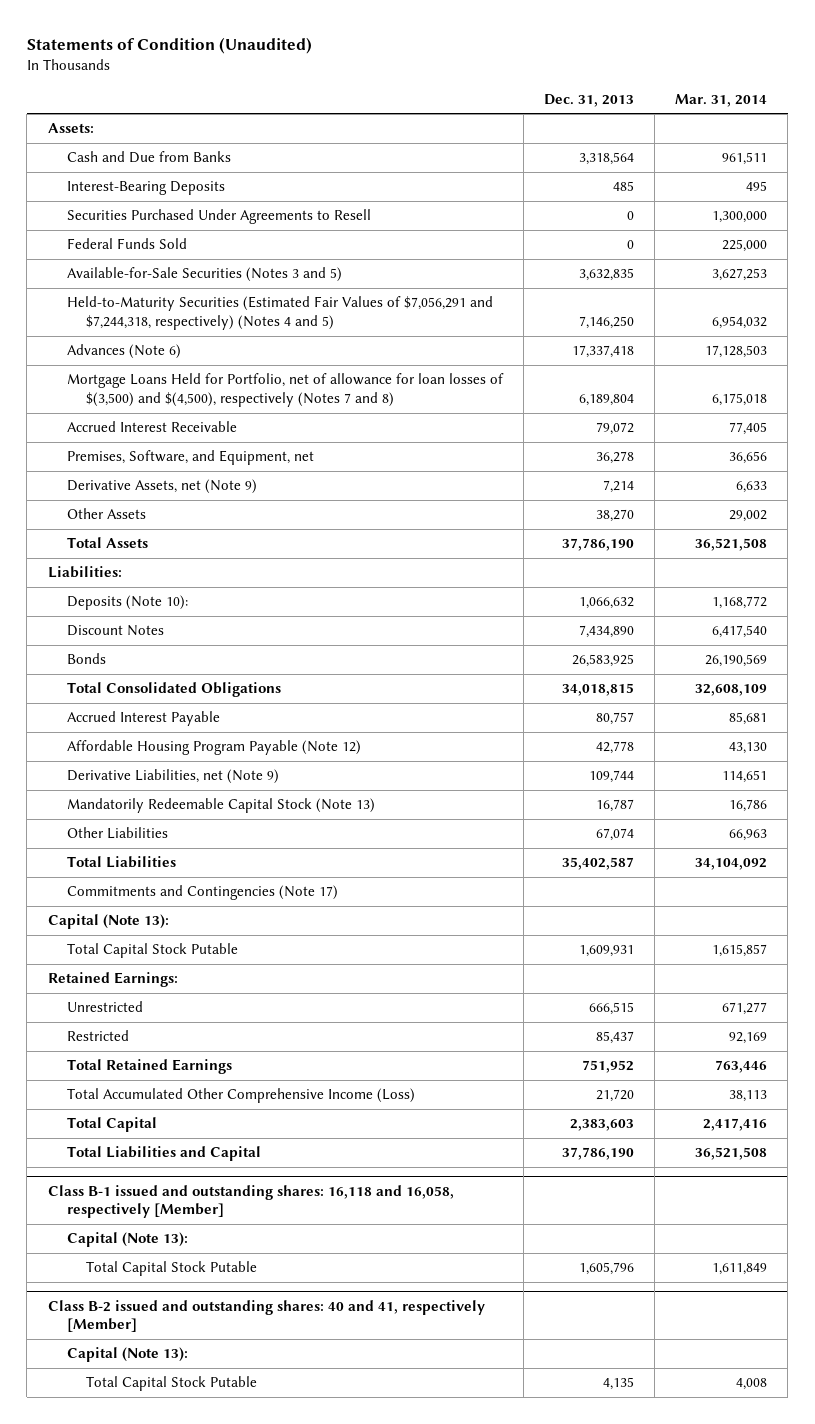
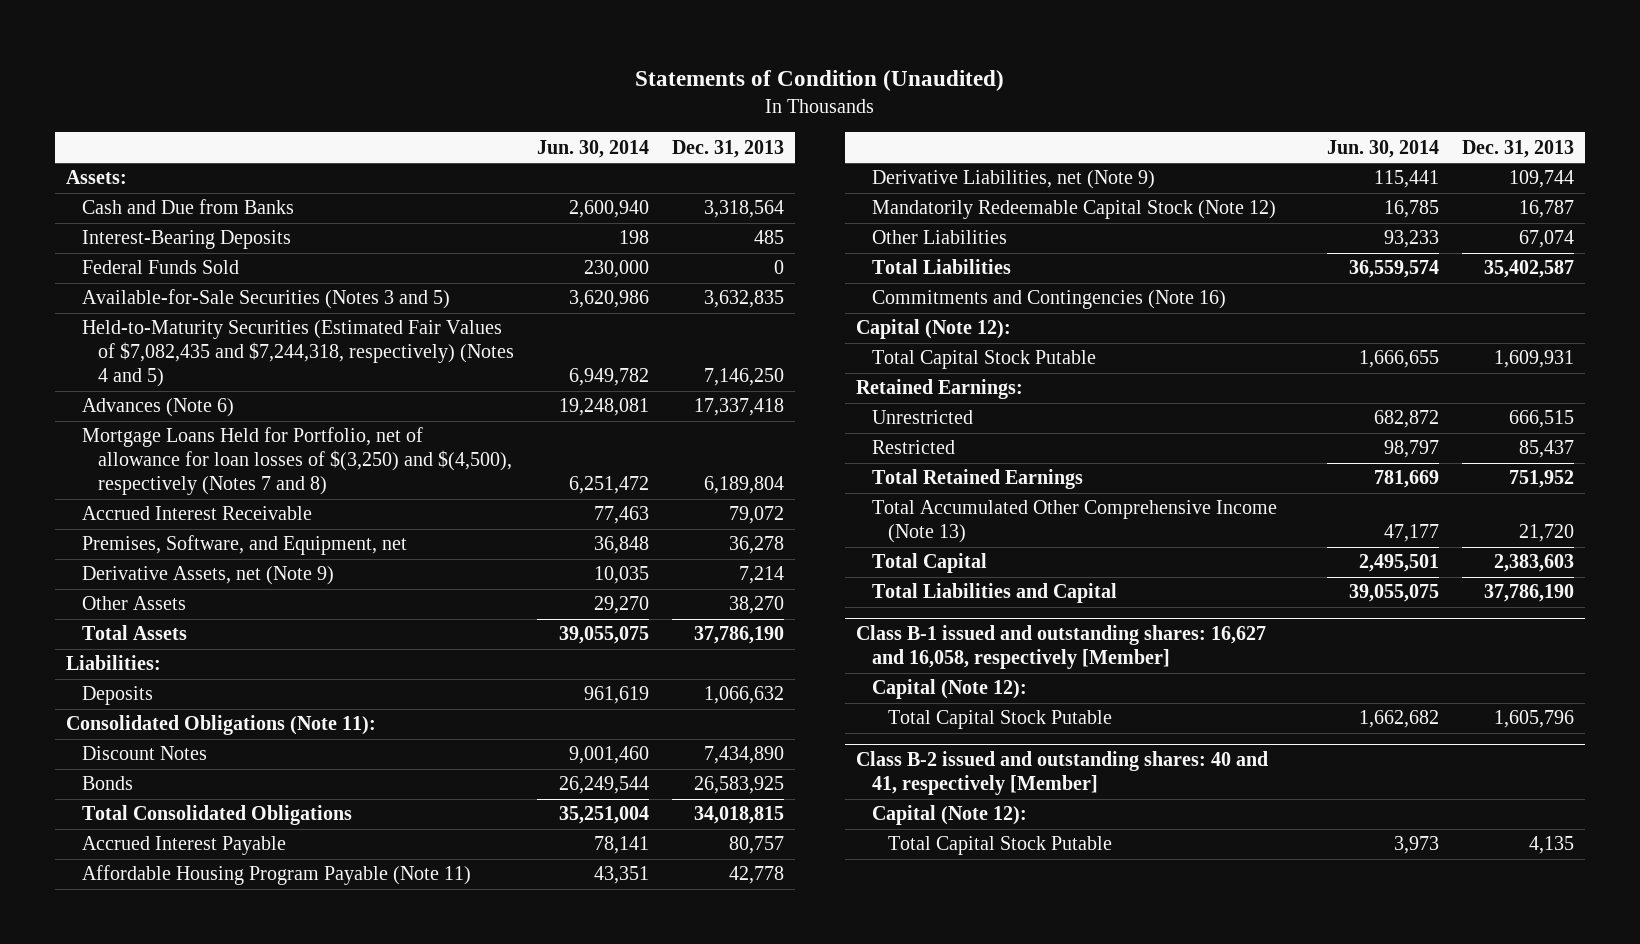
[675,93,768,107] Mar. 31, 2014 -> none
none -> [537,139,650,158] Jun. 30, 2014
[66,209,371,225] Securities Purchased Under Agreements to Resell -> none
[66,296,493,330] Held-to-Maturity Securities (Estimated Fair Values of $7,056,291 and $7,244,318, respectively) (Notes 4 and 5) -> [82,320,515,388] Held-to-Maturity Securities (Estimated Fair Values of $7,082,435 and $7,244,318, respectively) (Notes 4 and 5)
[66,373,504,407] Mortgage Loans Held for Portfolio, net of allowance for loan losses of $(3,500) and $(4,500), respectively (Notes 7 and 8) -> [82,427,513,496] Mortgage Loans Held for Portfolio, net of allowance for loan losses of $(3,250) and $(4,500), respectively (Notes 7 and 8)
[66,595,188,611] Deposits (Note 10): -> [82,686,154,706] Deposits
none -> [66,715,377,736] Consolidated Obligations (Note 11):
[66,740,361,756] Affordable Housing Program Payable (Note 12) -> [82,865,472,886] Affordable Housing Program Payable (Note 11)
[66,798,375,814] Mandatorily Redeemable Capital Stock (Note 13) -> [872,200,1277,220] Mandatorily Redeemable Capital Stock (Note 12)
[66,885,338,901] Commitments and Contingencies (Note 17) -> [872,290,1227,310] Commitments and Contingencies (Note 16)
[47,914,169,930] Capital (Note 13): -> [856,319,1012,340] Capital (Note 12):
[66,1088,415,1104] Total Accumulated Other Comprehensive Income (Loss) -> [872,500,1278,544] Total Accumulated Other Comprehensive Income (Note 13)
[47,1184,454,1219] Class B-1 issued and outstanding shares: 16,118 and 16,058, respectively [Member] -> [856,625,1267,670] Class B-1 issued and outstanding shares: 16,627 and 16,058, respectively [Member]
[66,1232,188,1248] Capital (Note 13): -> [872,679,1028,700] Capital (Note 12):
[66,1347,188,1363] Capital (Note 13): -> [872,805,1028,826] Capital (Note 12):

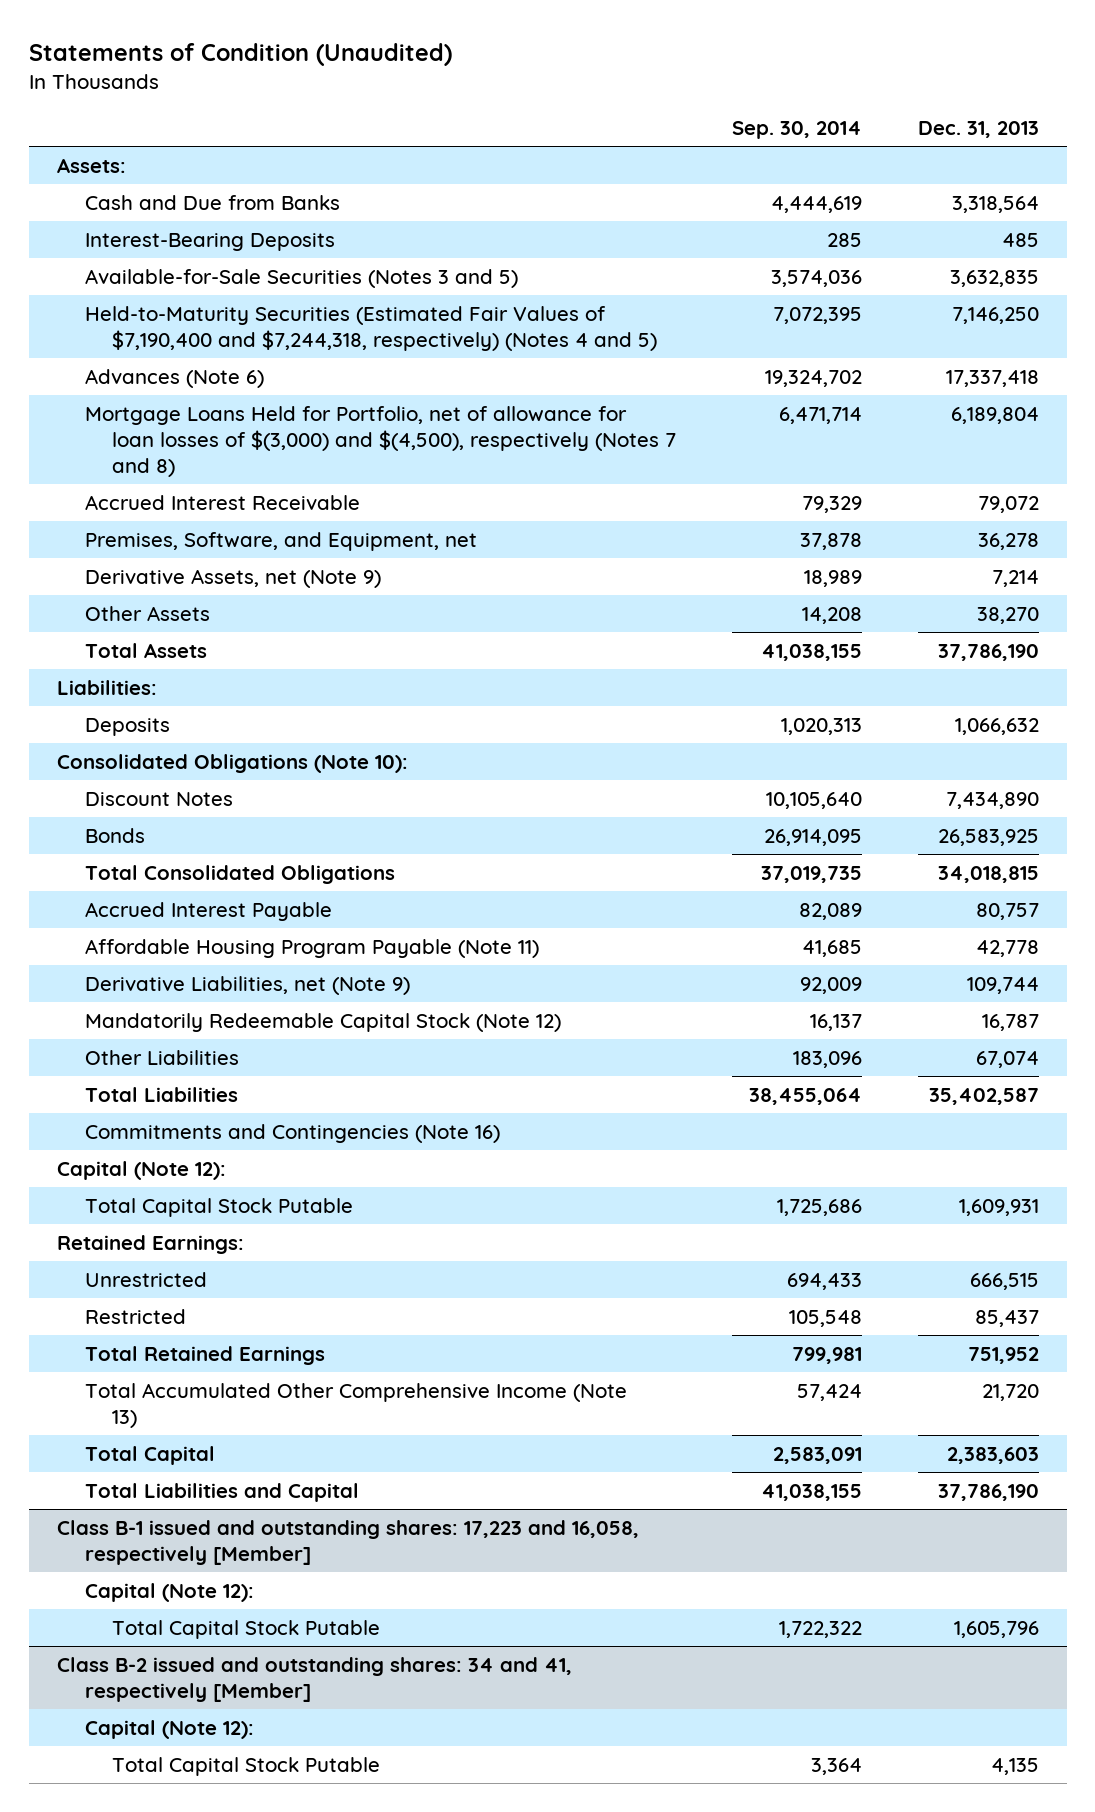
[537,139,650,158] Jun. 30, 2014 -> none
none -> [732,121,863,140] Sep. 30, 2014
[82,260,240,275] Federal Funds Sold -> none
[82,320,515,388] Held-to-Maturity Securities (Estimated Fair Values of $7,082,435 and $7,244,318, respectively) (Notes 4 and 5) -> [84,305,658,351] Held-to-Maturity Securities (Estimated Fair Values of $7,190,400 and $7,244,318, respectively) (Notes 4 and 5)
[82,427,513,496] Mortgage Loans Held for Portfolio, net of allowance for loan losses of $(3,250) and $(4,500), respectively (Notes 7 and 8) -> [84,405,677,477] Mortgage Loans Held for Portfolio, net of allowance for loan losses of $(3,000) and $(4,500), respectively (Notes 7 and 8)
[66,715,377,736] Consolidated Obligations (Note 11): -> [56,753,408,773] Consolidated Obligations (Note 10):
[856,625,1267,670] Class B-1 issued and outstanding shares: 16,627 and 16,058, respectively [Member] -> [56,1519,639,1565] Class B-1 issued and outstanding shares: 17,223 and 16,058, respectively [Member]
[856,751,1269,796] Class B-2 issued and outstanding shares: 40 and 41, respectively [Member] -> [56,1656,572,1702] Class B-2 issued and outstanding shares: 34 and 41, respectively [Member]

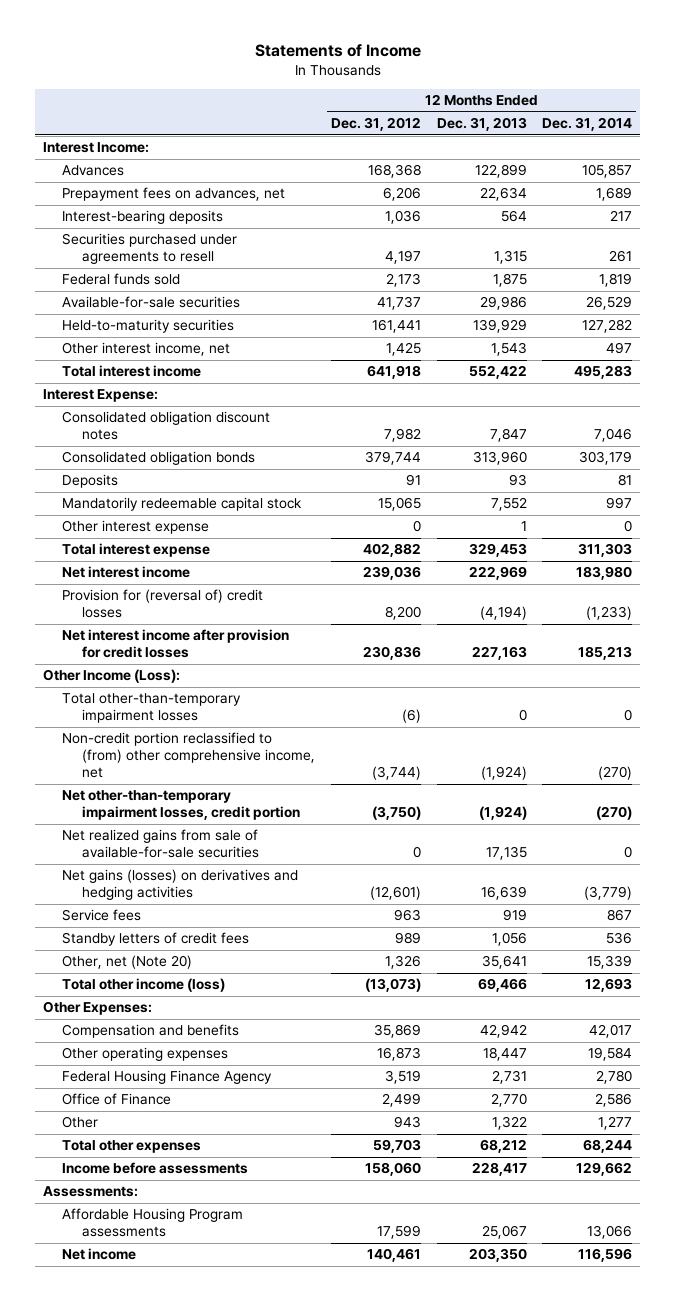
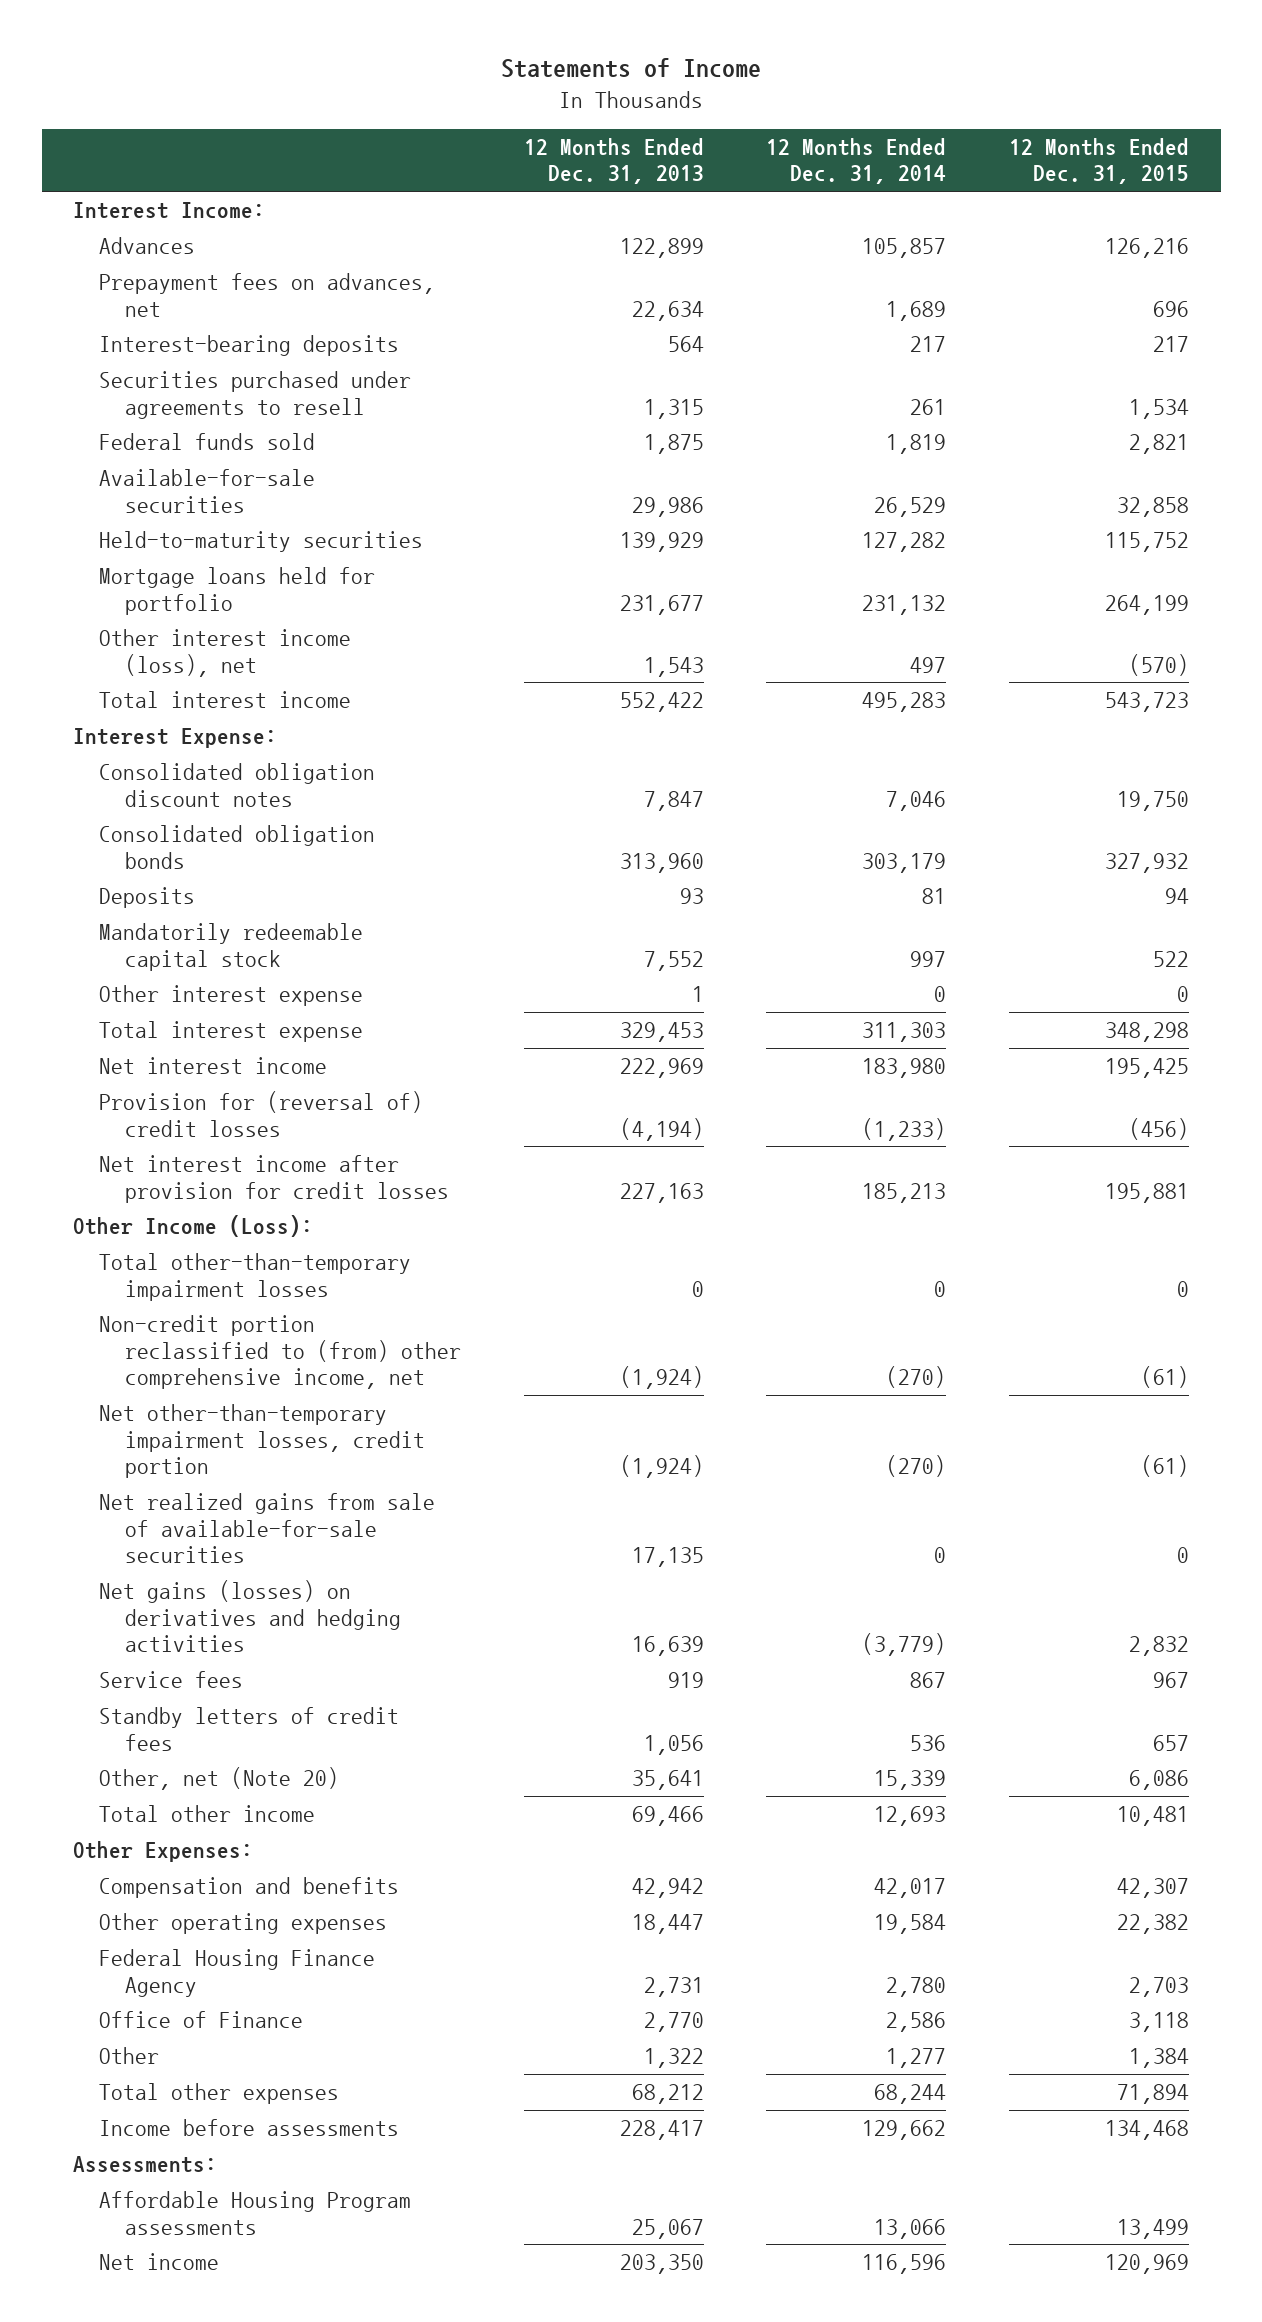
[330,117,421,132] Dec. 31, 2012 -> none
none -> [1009,137,1190,185] 12 Months Ended Dec. 31, 2015
none -> [98,566,375,615] Mortgage loans held for portfolio
[62,342,231,357] Other interest income, net -> [98,628,351,677] Other interest income (loss), net
[62,978,226,993] Total other income (loss) -> [98,1804,315,1822] Total other income

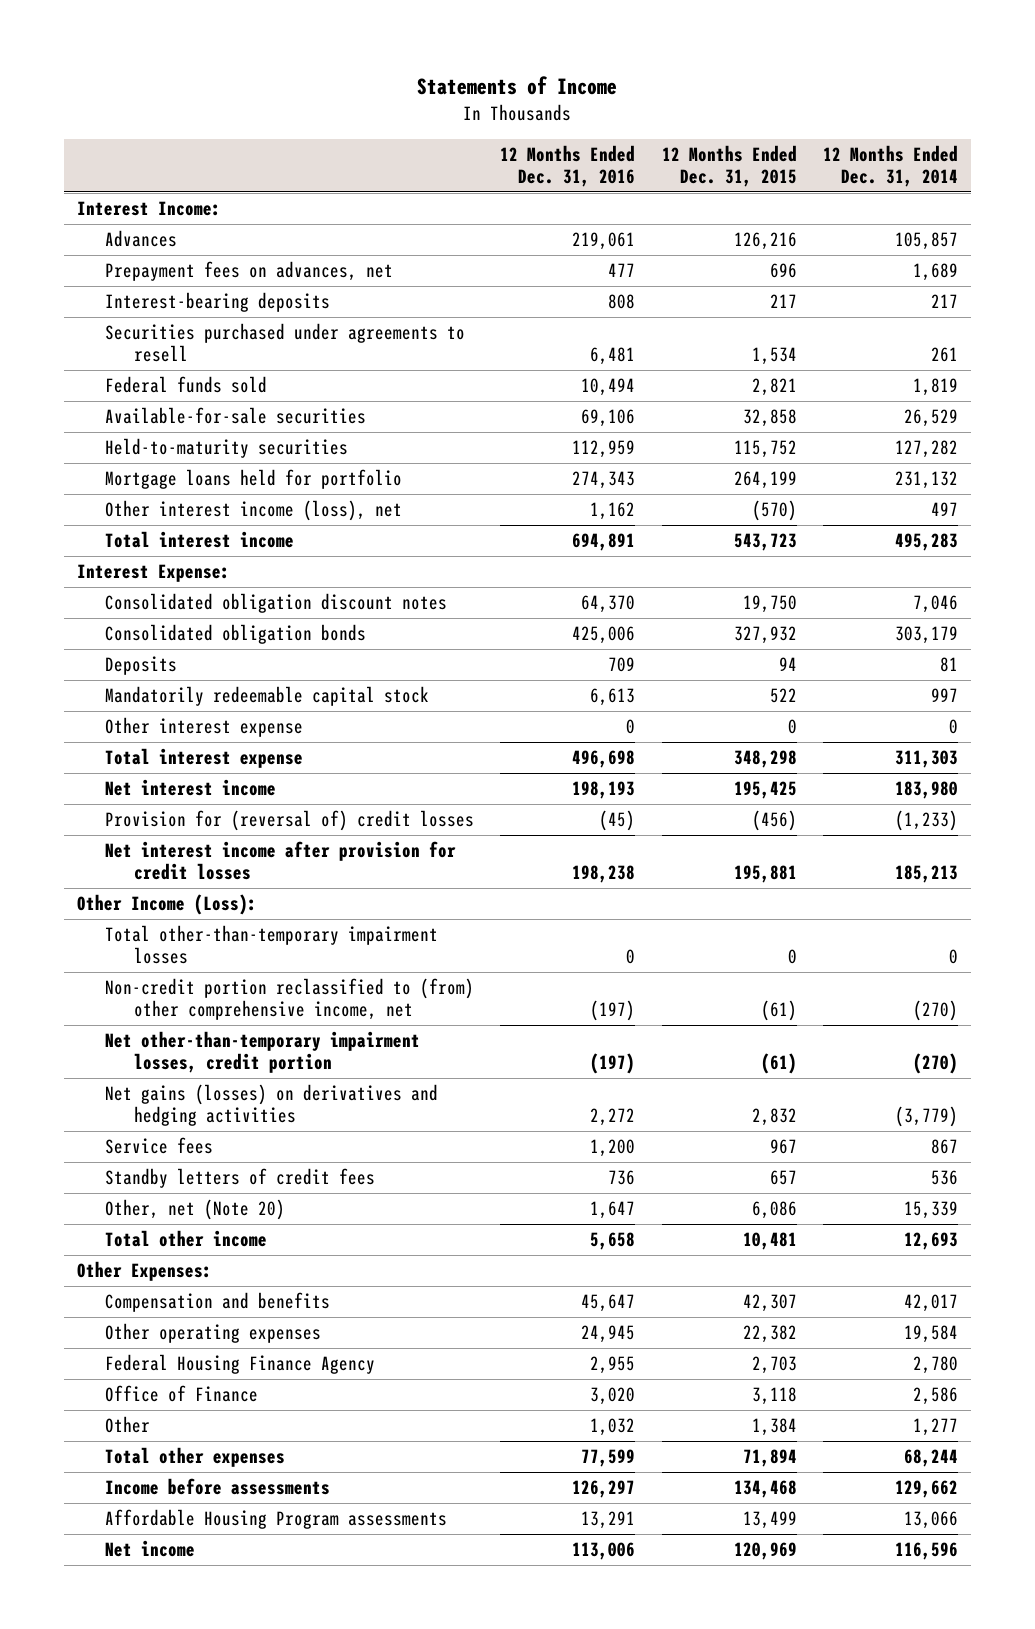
[523,137,704,185] 12 Months Ended Dec. 31, 2013 -> none
none -> [500,145,636,188] 12 Months Ended Dec. 31, 2016
[98,1492,435,1564] Net realized gains from sale of available-for-sale securities -> none
[73,2155,218,2173] Assessments: -> none

